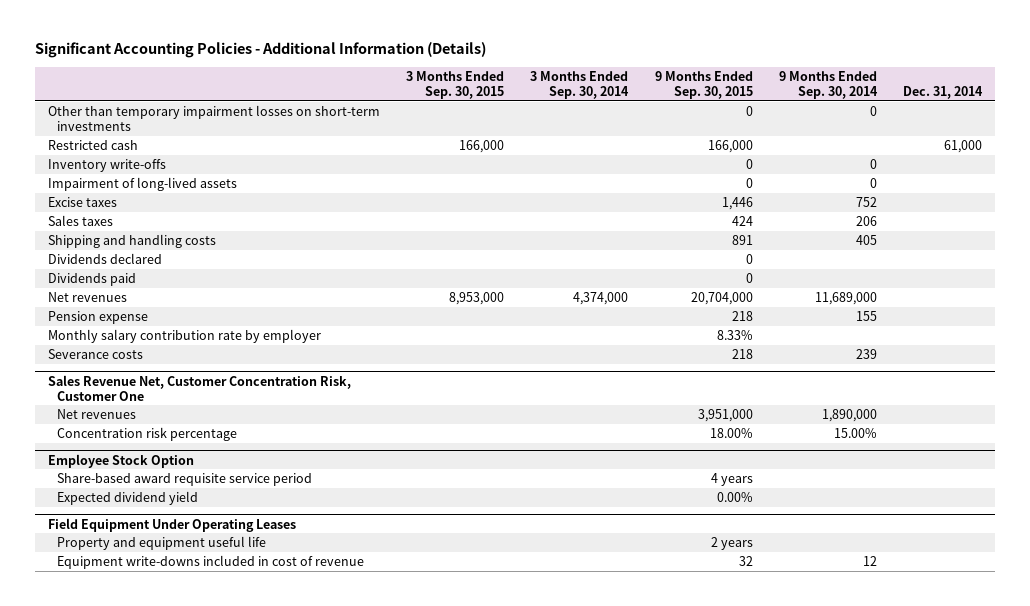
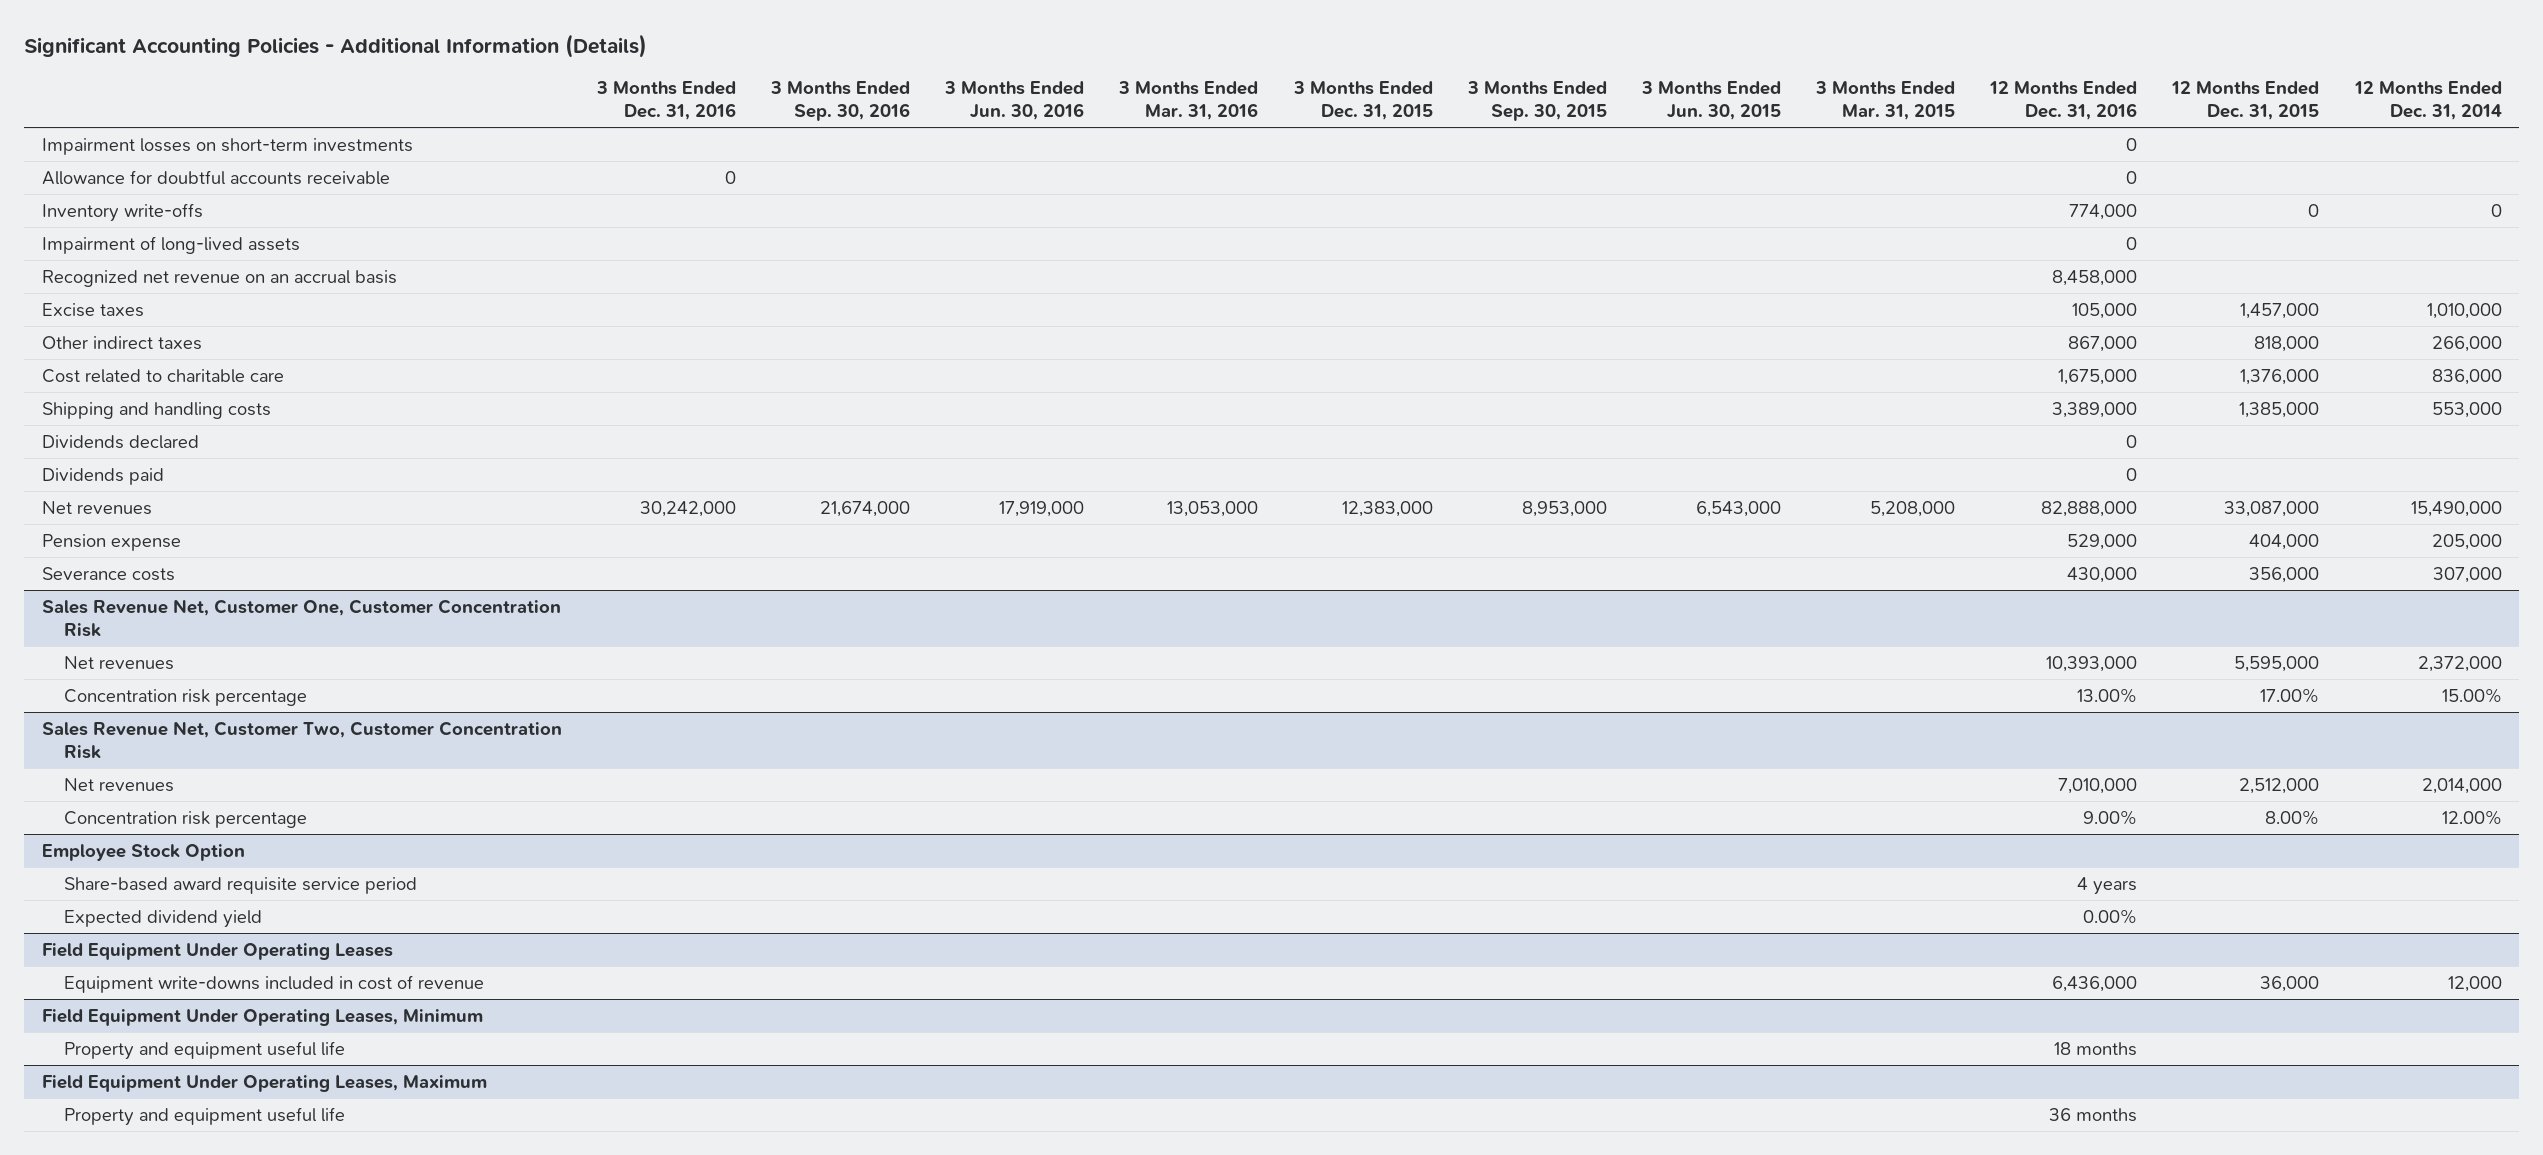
[530,71,630,100] 3 Months Ended Sep. 30, 2014 -> none
[654,71,753,100] 9 Months Ended Sep. 30, 2015 -> none
[778,71,878,100] 9 Months Ended Sep. 30, 2014 -> none
[902,86,983,100] Dec. 31, 2014 -> none
none -> [595,80,736,120] 3 Months Ended Dec. 31, 2016
none -> [770,80,911,121] 3 Months Ended Sep. 30, 2016
none -> [944,80,1085,120] 3 Months Ended Jun. 30, 2016
none -> [1118,80,1259,120] 3 Months Ended Mar. 31, 2016
none -> [1292,80,1433,120] 3 Months Ended Dec. 31, 2015
none -> [1640,80,1781,120] 3 Months Ended Jun. 30, 2015
none -> [1815,80,1956,120] 3 Months Ended Mar. 31, 2015
none -> [1989,80,2138,120] 12 Months Ended Dec. 31, 2016
none -> [2171,80,2320,120] 12 Months Ended Dec. 31, 2015
none -> [2353,80,2502,120] 12 Months Ended Dec. 31, 2014
[48,140,139,151] Restricted cash -> none
[48,105,381,132] Other than temporary impairment losses on short-term investments -> [41,137,413,155] Impairment losses on short-term investments
none -> [41,169,390,185] Allowance for doubtful accounts receivable
none -> [41,269,397,287] Recognized net revenue on an accrual basis
[48,215,114,227] Sales taxes -> none
none -> [41,335,202,350] Other indirect taxes
none -> [41,368,284,383] Cost related to charitable care
[48,329,322,344] Monthly salary contribution rate by employer -> none
[48,374,352,401] Sales Revenue Net, Customer Concentration Risk, Customer One -> [41,598,561,637] Sales Revenue Net, Customer One, Customer Concentration Risk
none -> [41,720,562,759] Sales Revenue Net, Customer Two, Customer Concentration Risk
none -> [64,777,175,792] Net revenues
none -> [64,810,308,828] Concentration risk percentage
[57,536,267,551] Property and equipment useful life -> none
none -> [41,1008,483,1026] Field Equipment Under Operating Leases, Minimum
none -> [64,1040,346,1060] Property and equipment useful life
none -> [41,1074,487,1092] Field Equipment Under Operating Leases, Maximum
none -> [64,1106,346,1126] Property and equipment useful life

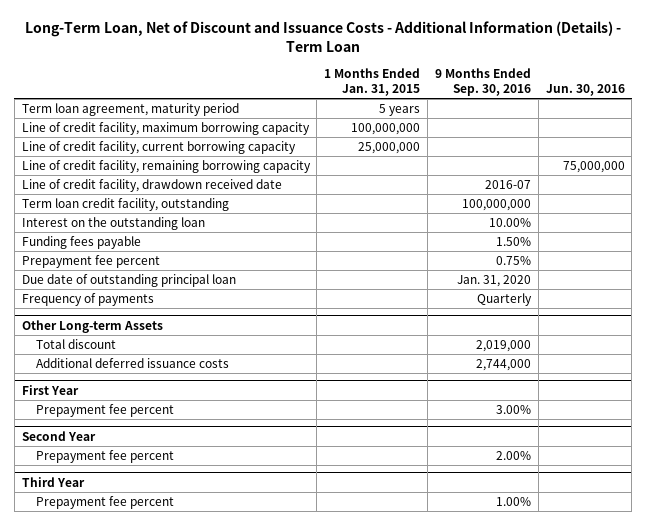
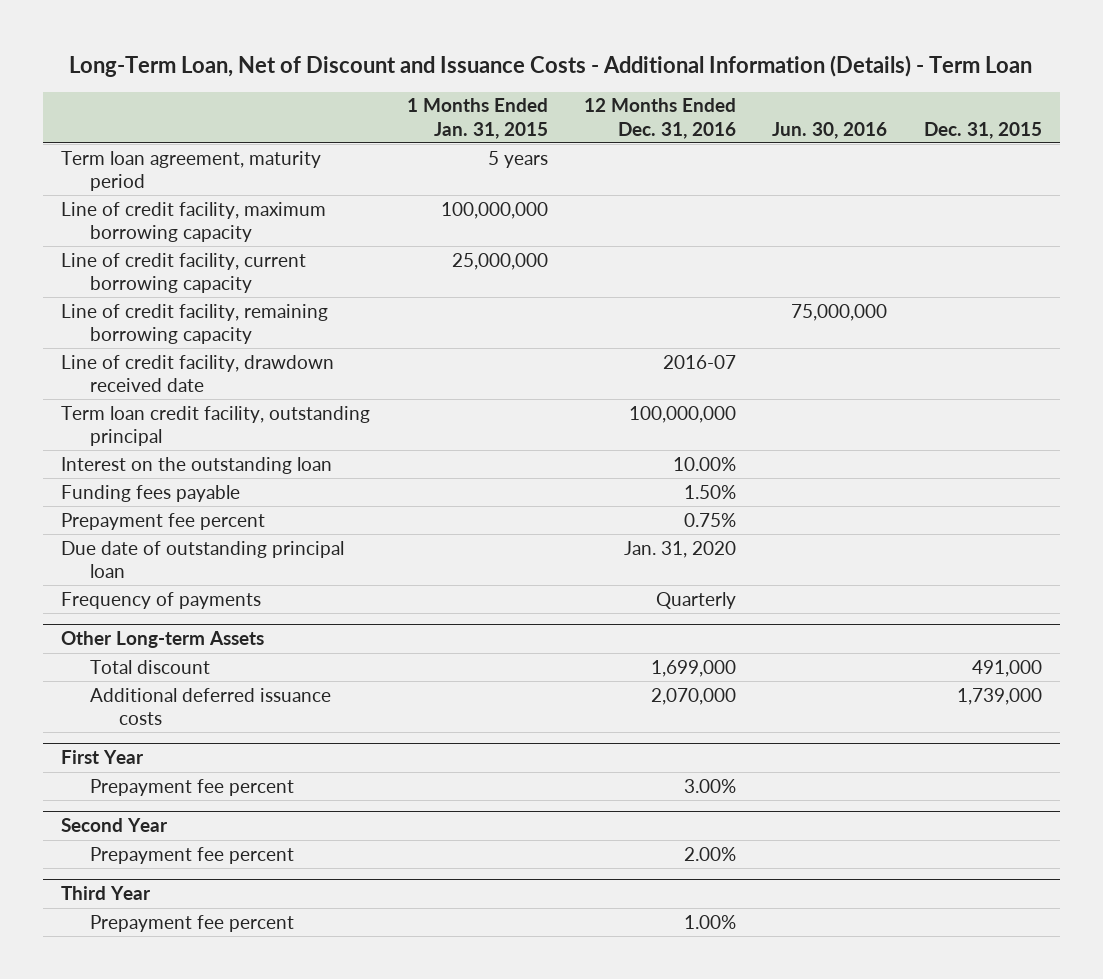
[434,67,531,97] 9 Months Ended Sep. 30, 2016 -> none
none -> [583,98,736,139] 12 Months Ended Dec. 31, 2016
none -> [923,121,1042,139] Dec. 31, 2015
[21,198,229,212] Term loan credit facility, outstanding -> [61,405,371,447] Term loan credit facility, outstanding principal

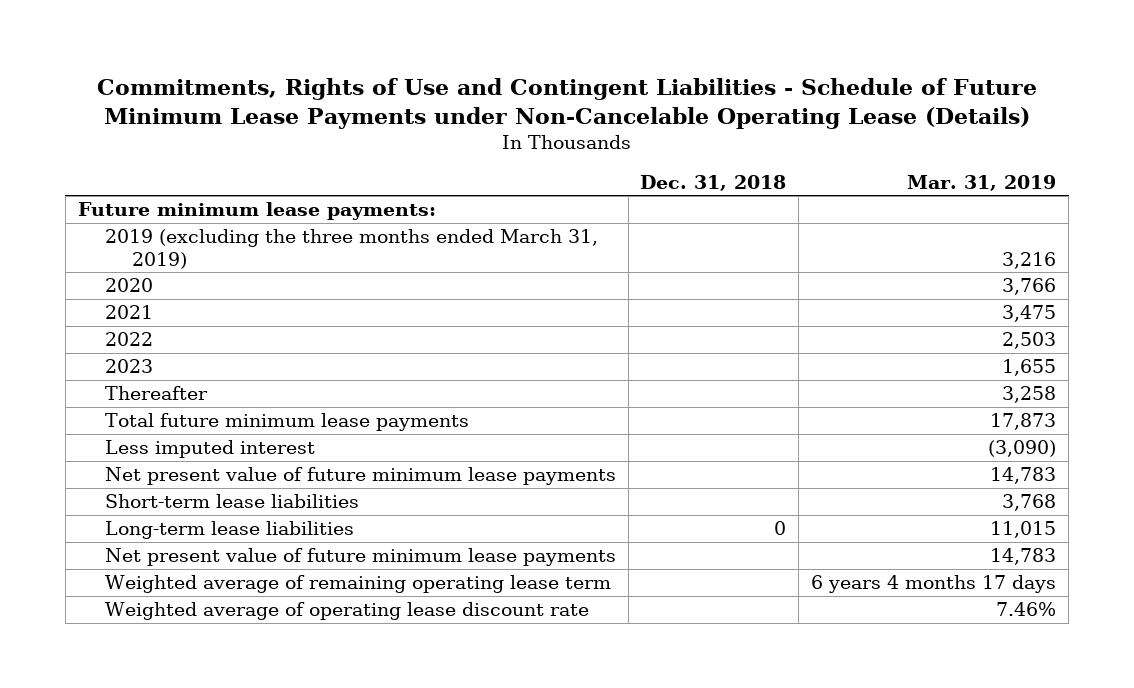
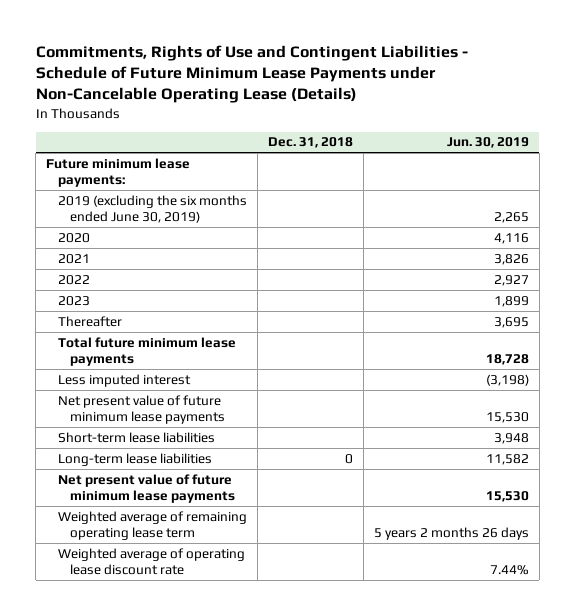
[907,174,1057,191] Mar. 31, 2019 -> none
none -> [446,137,529,149] Jun. 30, 2019
[104,229,598,269] 2019 (excluding the three months ended March 31, 2019) -> [58,194,248,224] 2019 (excluding the six months ended June 30, 2019)

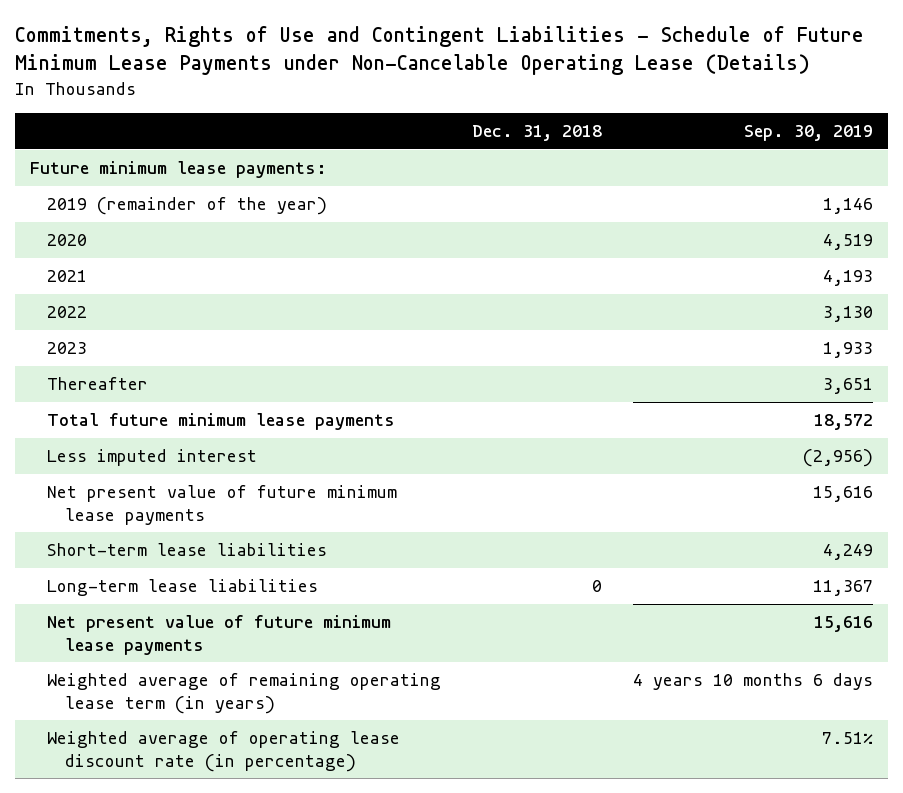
[446,137,529,149] Jun. 30, 2019 -> none
none -> [743,125,873,142] Sep. 30, 2019
[58,194,248,224] 2019 (excluding the six months ended June 30, 2019) -> [47,197,328,216] 2019 (remainder of the year)
[58,510,248,541] Weighted average of remaining operating lease term -> [47,673,442,714] Weighted average of remaining operating lease term (in years)
[58,547,246,576] Weighted average of operating lease discount rate -> [47,731,401,772] Weighted average of operating lease discount rate (in percentage)

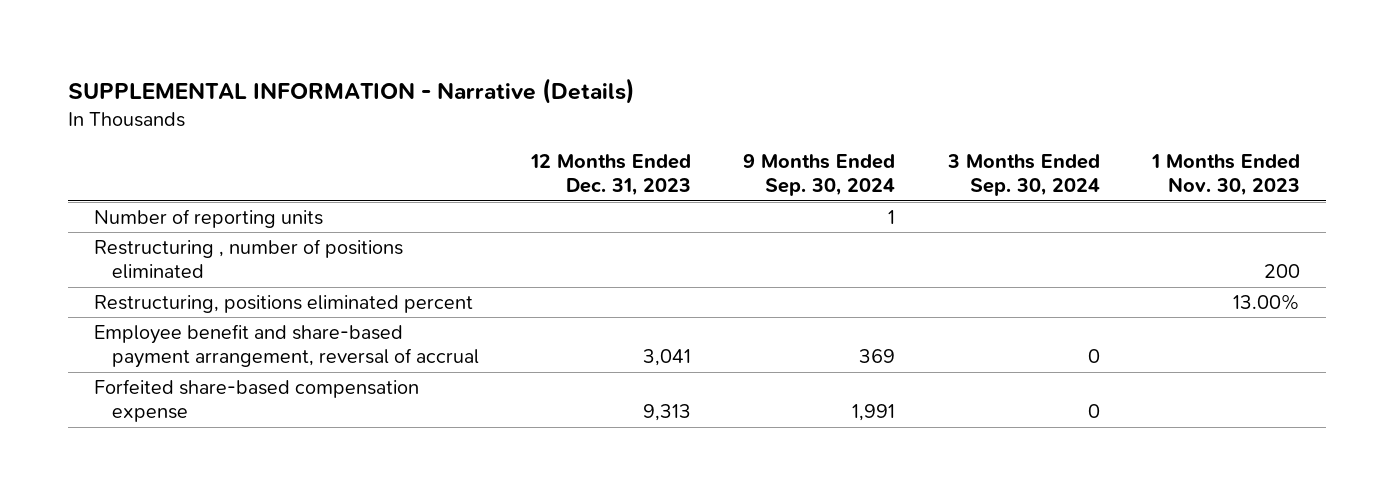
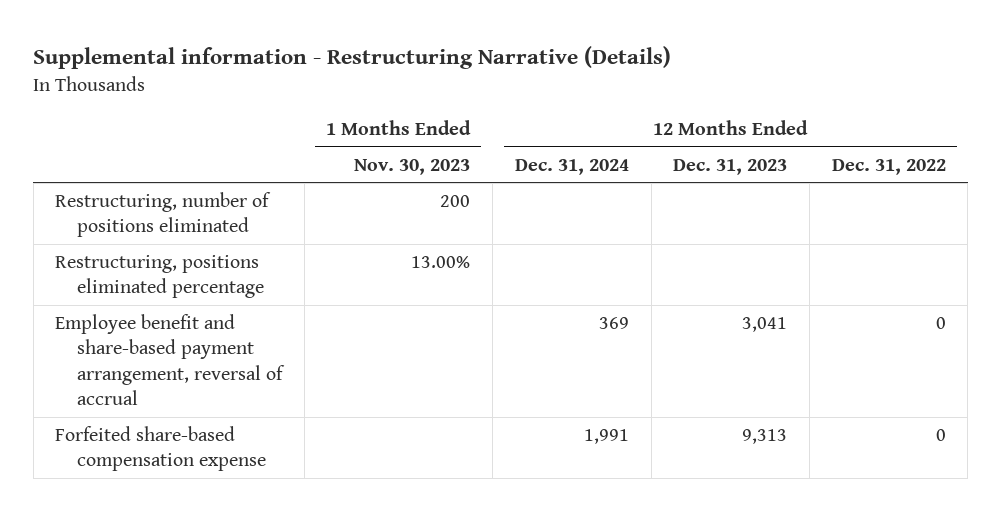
[68,78,636,105] SUPPLEMENTAL INFORMATION - Narrative (Details) -> [33,46,672,70] Supplemental information - Restructuring Narrative (Details)
[743,153,896,197] 9 Months Ended Sep. 30, 2024 -> none
[946,153,1100,197] 3 Months Ended Sep. 30, 2024 -> none
none -> [514,158,629,175] Dec. 31, 2024
none -> [831,158,946,175] Dec. 31, 2022
[94,208,324,228] Number of reporting units -> none
[94,238,404,280] Restructuring , number of positions eliminated -> [55,192,272,238] Restructuring, number of positions eliminated
[94,294,474,313] Restructuring, positions eliminated percent -> [55,255,264,299] Restructuring, positions eliminated percentage

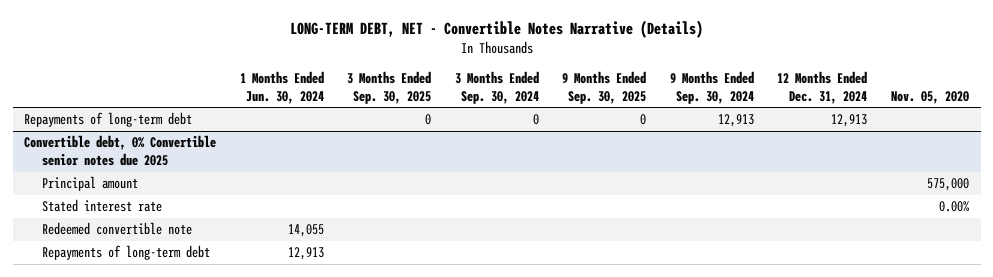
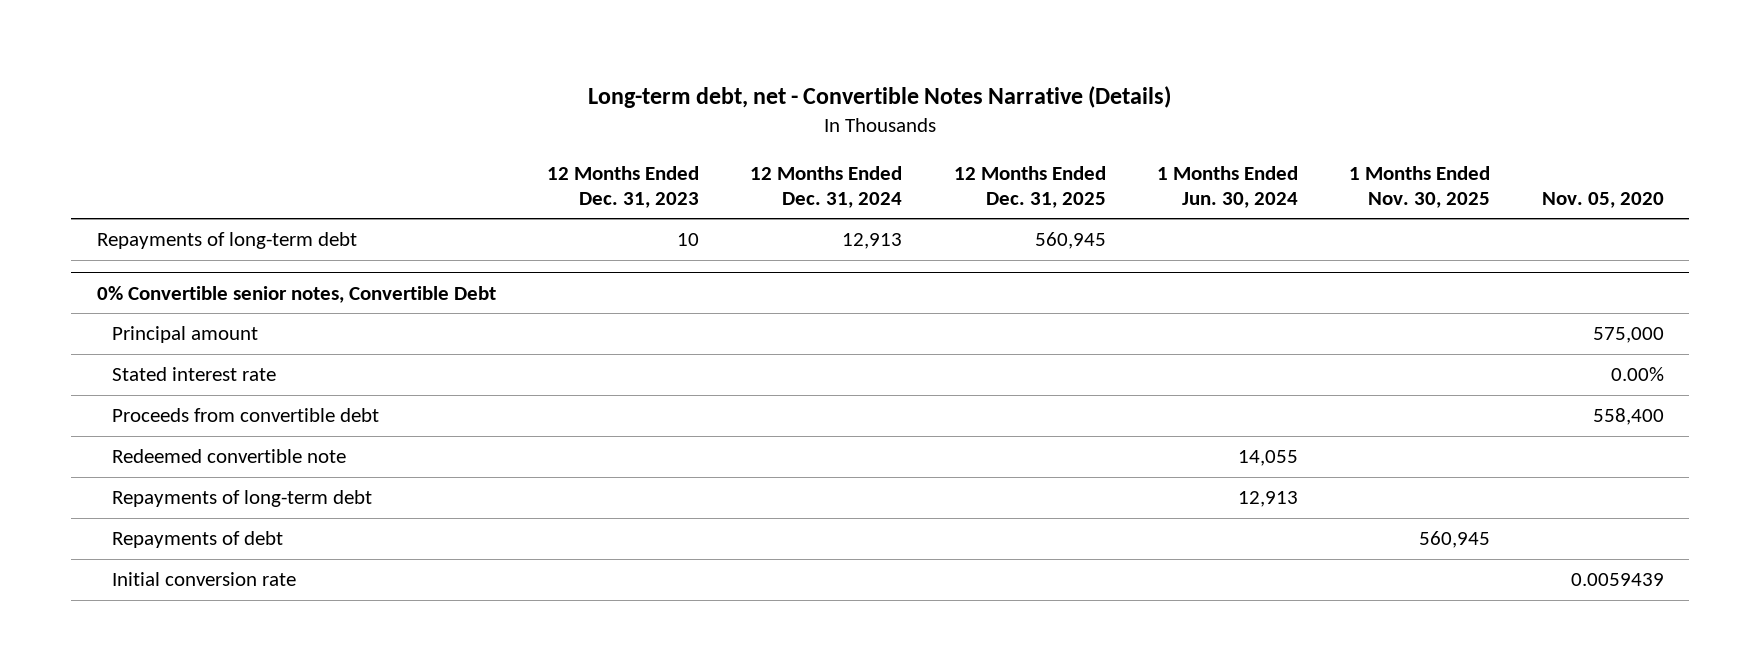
[289,20,703,39] LONG-TERM DEBT, NET - Convertible Notes Narrative (Details) -> [588,85,1172,108] Long-term debt, net - Convertible Notes Narrative (Details)
[347,71,432,104] 3 Months Ended Sep. 30, 2025 -> none
[454,71,539,104] 3 Months Ended Sep. 30, 2024 -> none
[562,71,647,104] 9 Months Ended Sep. 30, 2025 -> none
[669,71,754,104] 9 Months Ended Sep. 30, 2024 -> none
none -> [547,166,700,208] 12 Months Ended Dec. 31, 2023
none -> [953,166,1106,208] 12 Months Ended Dec. 31, 2025
none -> [1349,166,1491,208] 1 Months Ended Nov. 30, 2025
[24,135,217,167] Convertible debt, 0% Convertible senior notes due 2025 -> [96,285,496,303] 0% Convertible senior notes, Convertible Debt
none -> [112,408,380,423] Proceeds from convertible debt
none -> [112,531,284,549] Repayments of debt
none -> [112,572,297,587] Initial conversion rate

